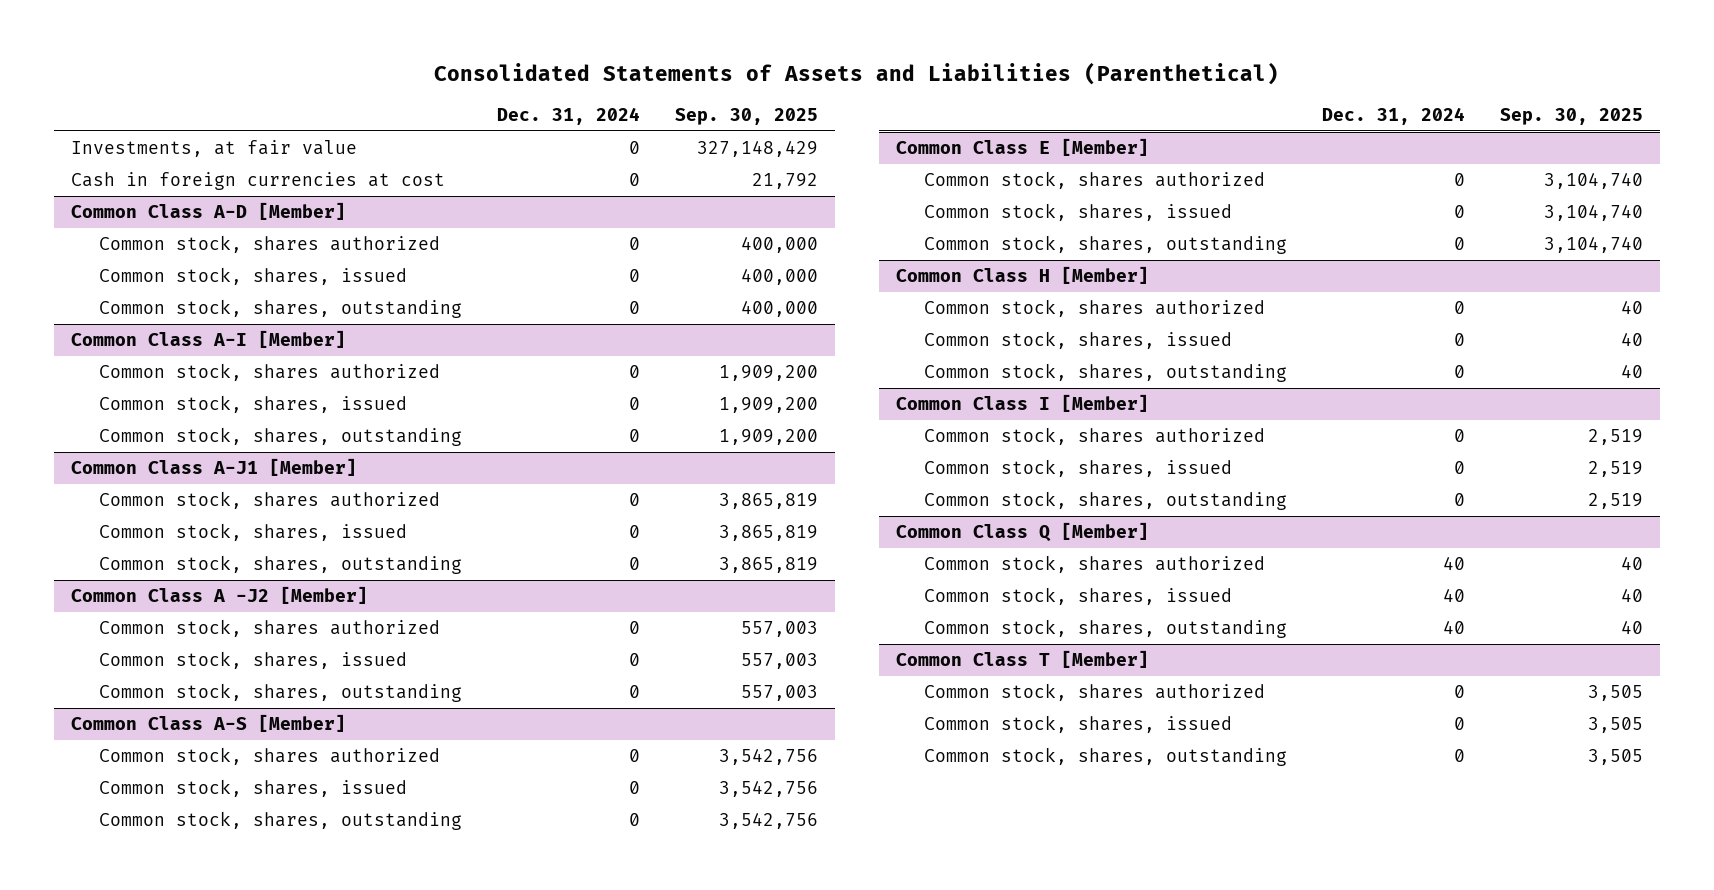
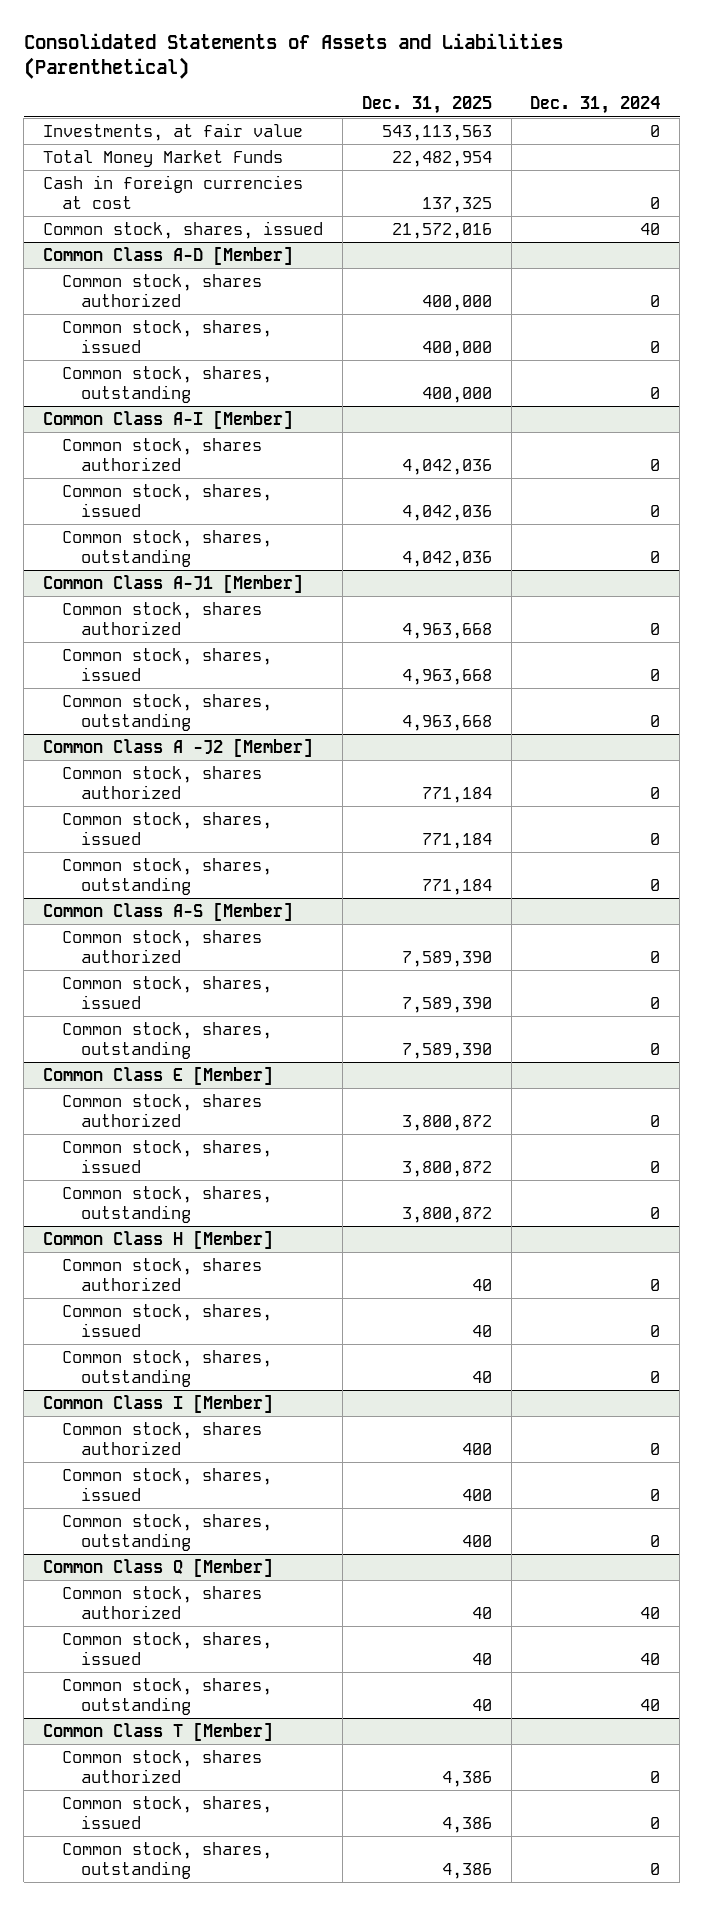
[674,108,818,126] Sep. 30, 2025 -> none
none -> [361,96,492,115] Dec. 31, 2025
none -> [43,149,284,167] Total Money Market Funds
none -> [43,220,324,239] Common stock, shares, issued

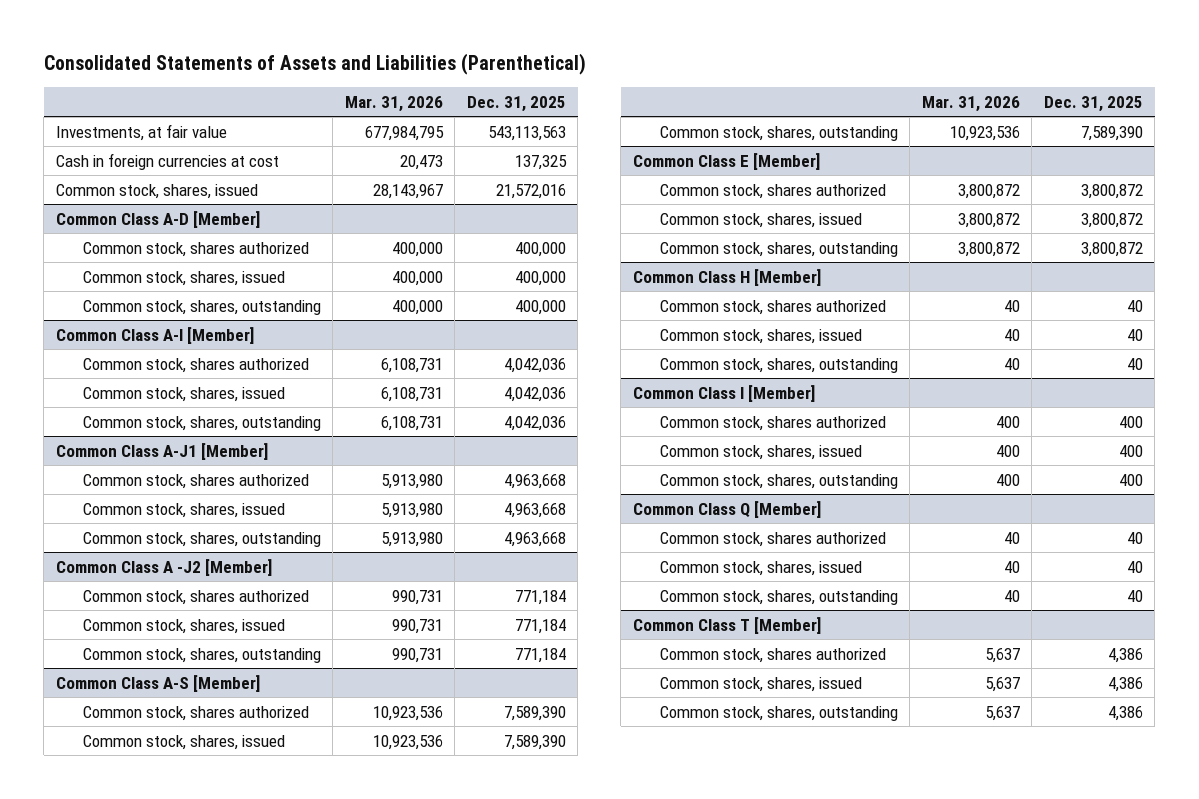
[530,96,661,115] Dec. 31, 2024 -> none
none -> [344,95,443,112] Mar. 31, 2026
[43,149,284,167] Total Money Market Funds -> none

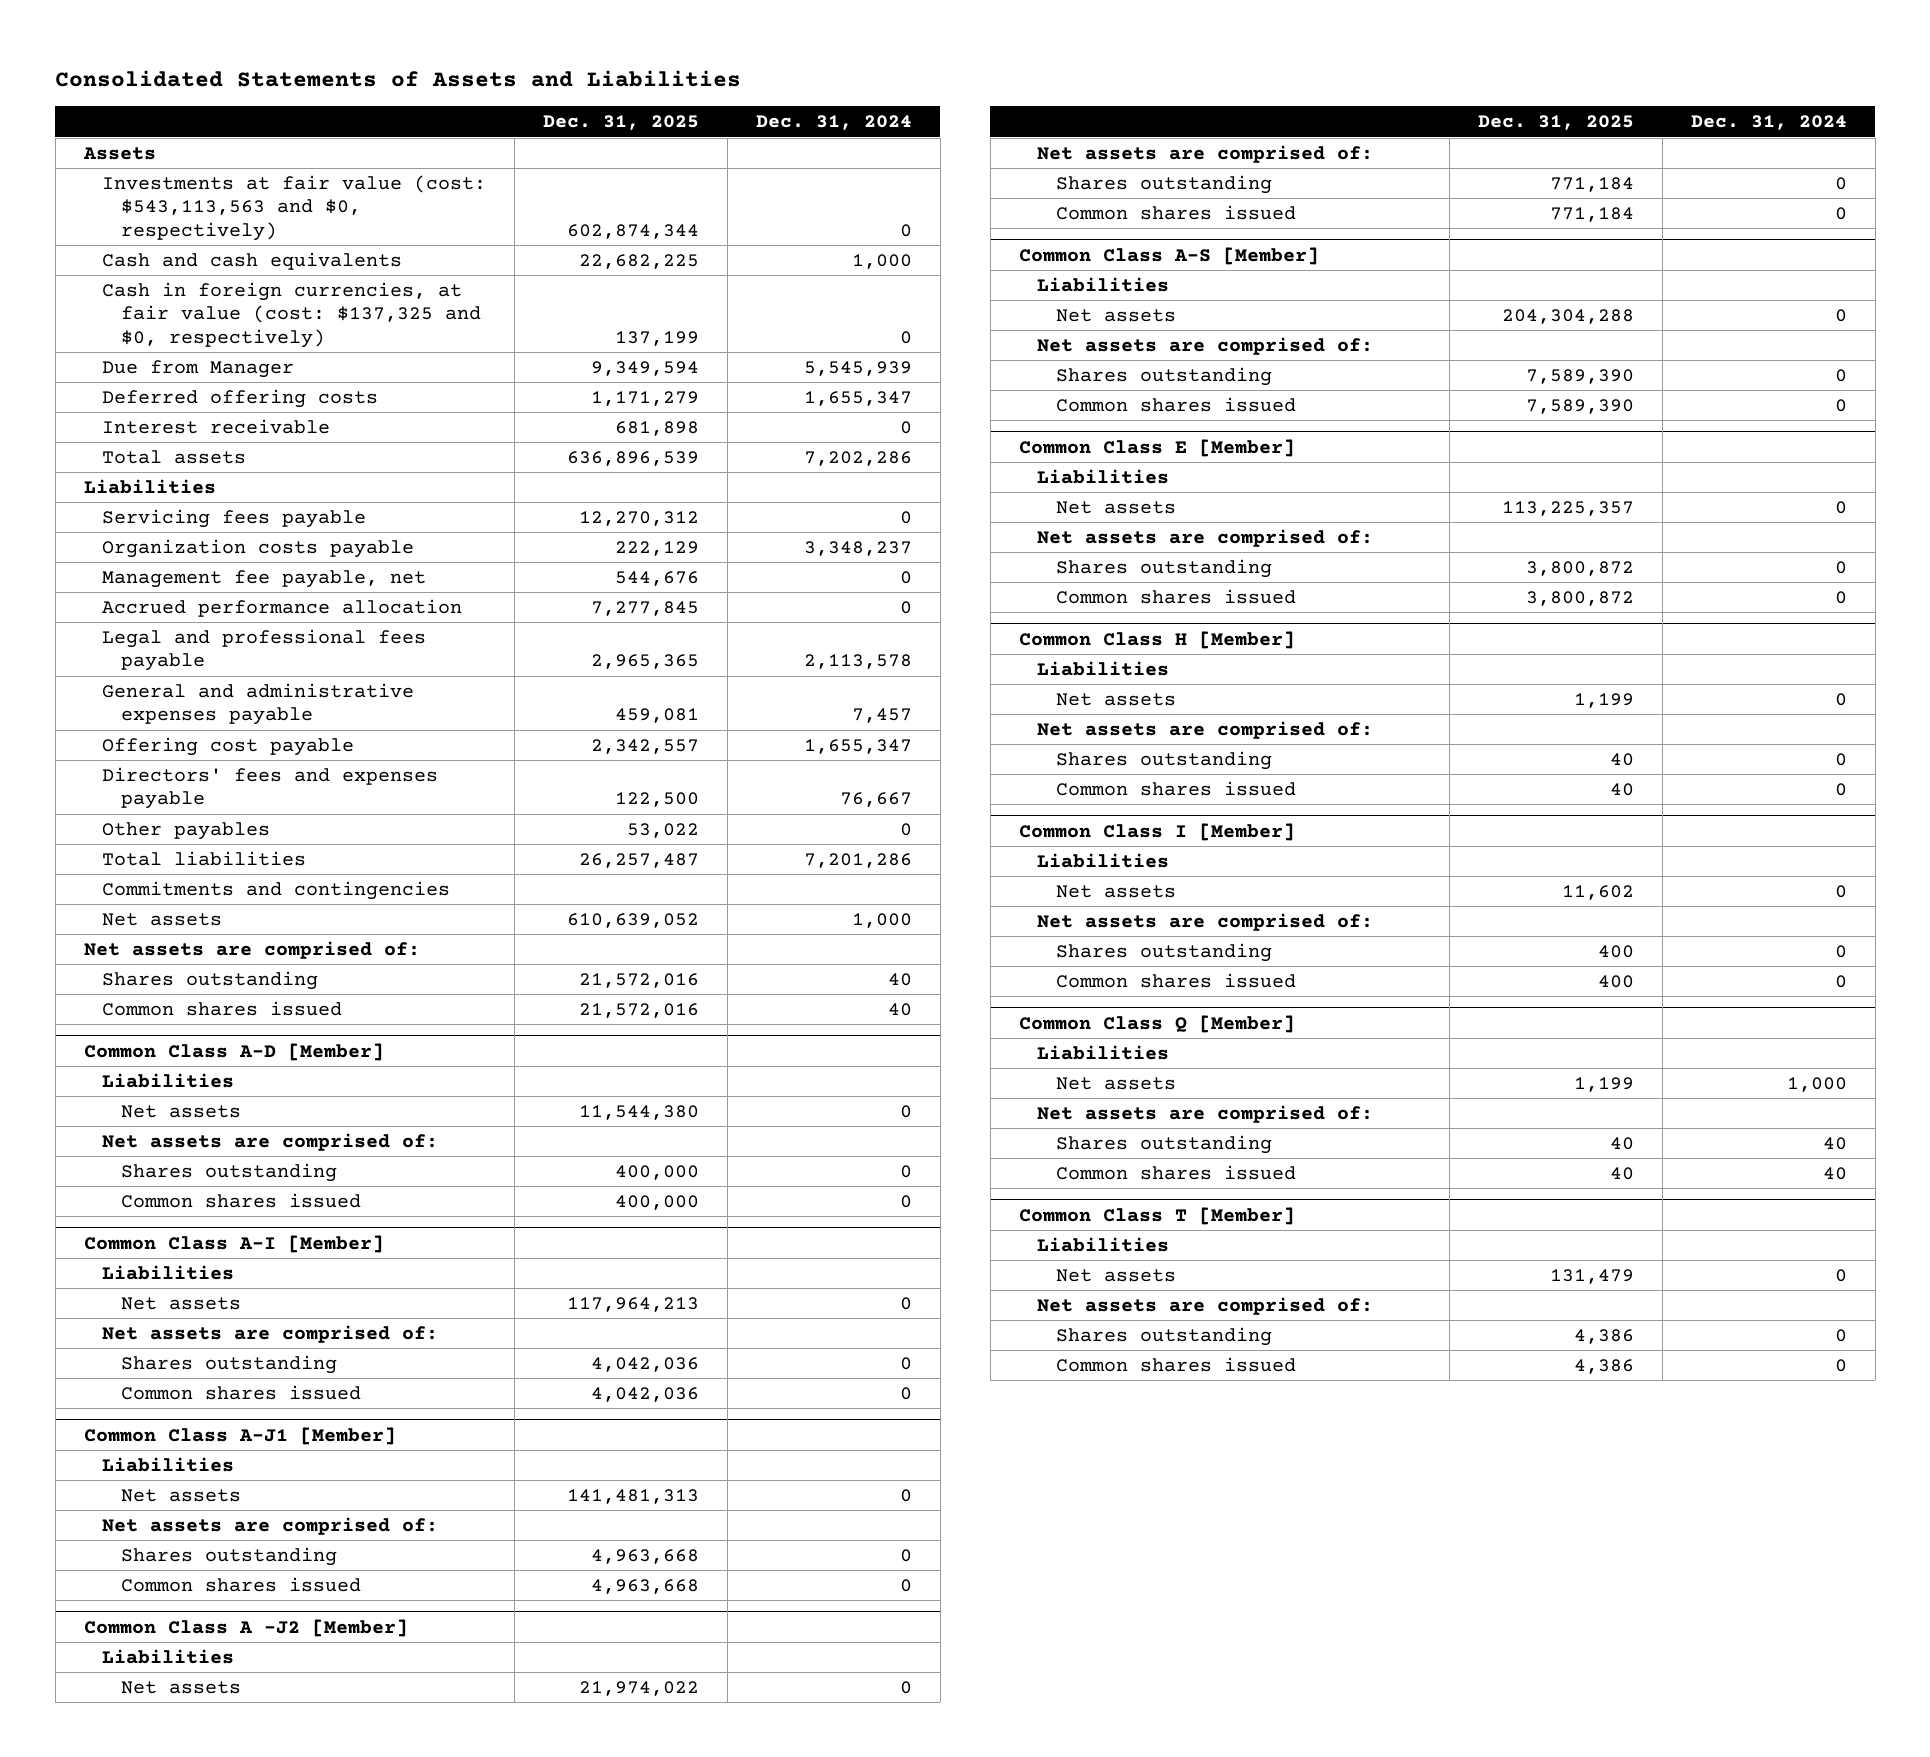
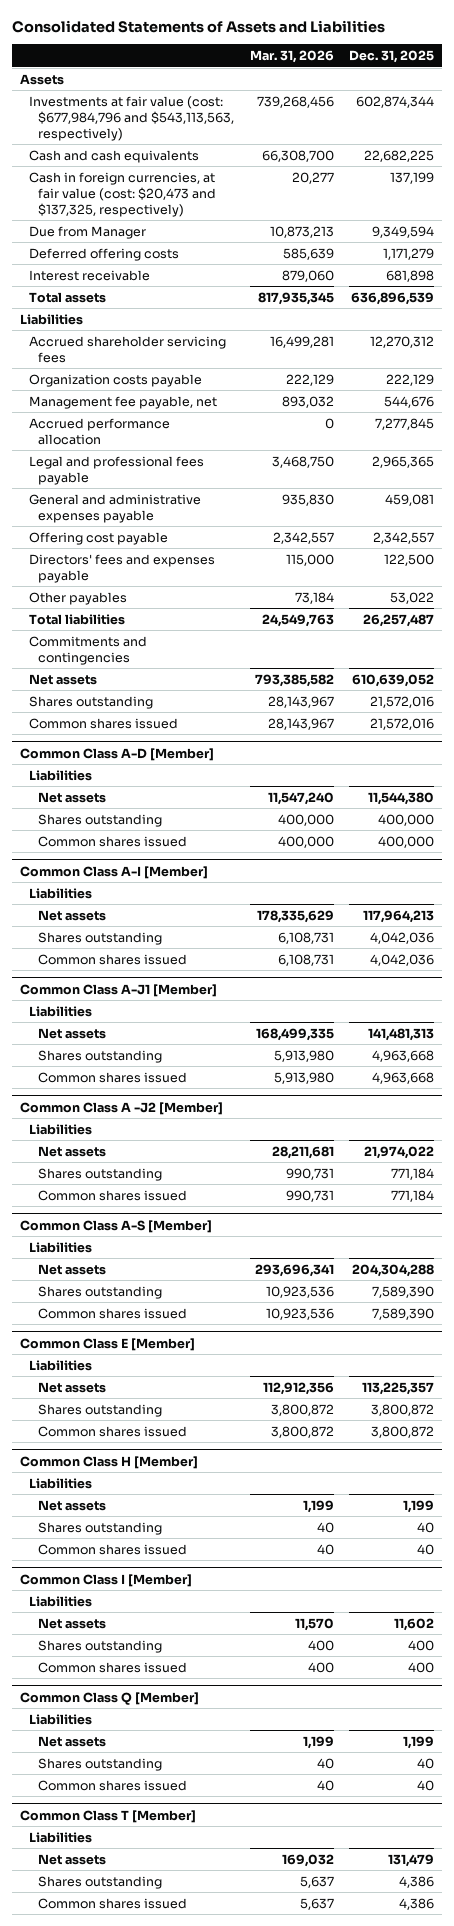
[755,115,912,131] Dec. 31, 2024 -> none
none -> [249,50,334,64] Mar. 31, 2026
[102,174,487,241] Investments at fair value (cost: $543,113,563 and $0, respectively) -> [29,95,235,141] Investments at fair value (cost: $677,984,796 and $543,113,563, respectively)
[102,281,481,348] Cash in foreign currencies, at fair value (cost: $137,325 and $0, respectively) -> [29,171,217,217] Cash in foreign currencies, at fair value (cost: $20,473 and $137,325, respectively)
[102,508,367,528] Servicing fees payable -> [29,335,227,363] Accrued shareholder servicing fees
[83,940,420,959] Net assets are comprised of: -> none
[102,1132,439,1151] Net assets are comprised of: -> none
[102,1324,439,1343] Net assets are comprised of: -> none
[102,1516,439,1535] Net assets are comprised of: -> none
[1037,144,1374,163] Net assets are comprised of: -> none
[1037,336,1374,355] Net assets are comprised of: -> none
[1037,528,1374,547] Net assets are comprised of: -> none
[1037,720,1374,739] Net assets are comprised of: -> none
[1037,912,1374,931] Net assets are comprised of: -> none
[1037,1104,1374,1123] Net assets are comprised of: -> none
[1037,1296,1374,1315] Net assets are comprised of: -> none

